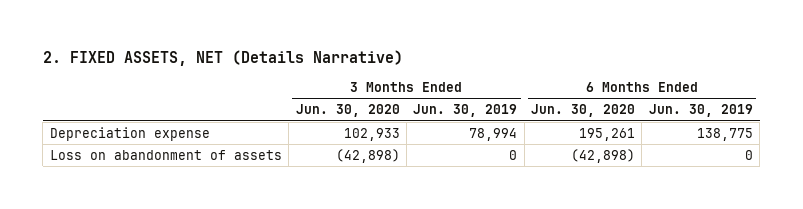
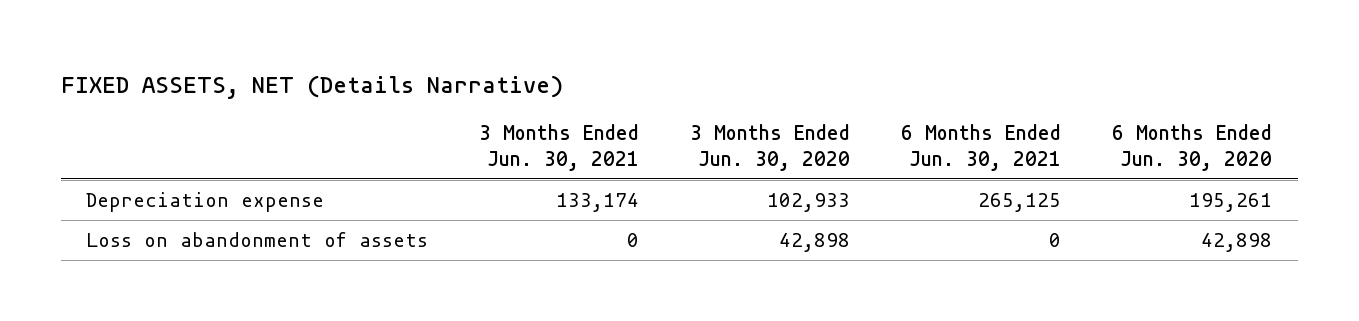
[42,50,403,67] 2. FIXED ASSETS, NET (Details Narrative) -> [60,74,563,99] FIXED ASSETS, NET (Details Narrative)
[413,104,518,118] Jun. 30, 2019 -> none
[648,104,753,118] Jun. 30, 2019 -> none
none -> [479,124,640,171] 3 Months Ended Jun. 30, 2021
none -> [901,124,1062,171] 6 Months Ended Jun. 30, 2021
[335,148,400,163] (42,898) -> [779,233,851,253] 42,898
[571,148,636,163] (42,898) -> [1201,233,1273,253] 42,898

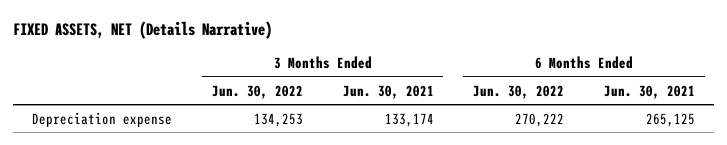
[690,124,851,171] 3 Months Ended Jun. 30, 2020 -> none
[1112,124,1273,171] 6 Months Ended Jun. 30, 2020 -> none
none -> [211,84,303,99] Jun. 30, 2022
none -> [473,84,565,99] Jun. 30, 2022
[86,232,429,248] Loss on abandonment of assets -> none

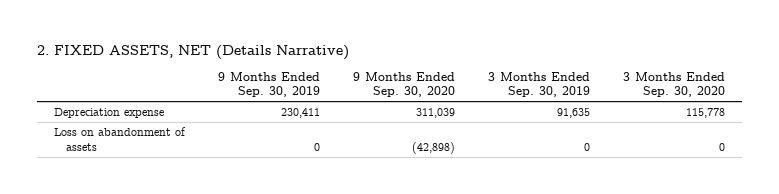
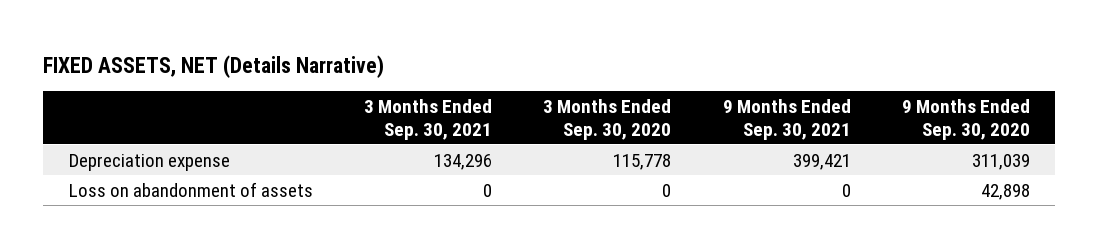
[36,45,349,61] 2. FIXED ASSETS, NET (Details Narrative) -> [43,54,385,78] FIXED ASSETS, NET (Details Narrative)
[217,71,320,98] 9 Months Ended Sep. 30, 2019 -> none
[488,71,591,98] 3 Months Ended Sep. 30, 2019 -> none
none -> [364,99,493,140] 3 Months Ended Sep. 30, 2021
none -> [722,99,851,140] 9 Months Ended Sep. 30, 2021
[411,141,455,154] (42,898) -> [980,183,1030,200] 42,898

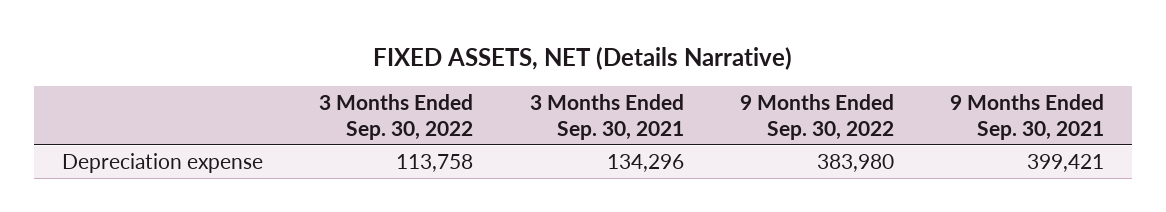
[543,99,672,140] 3 Months Ended Sep. 30, 2020 -> none
[901,99,1030,140] 9 Months Ended Sep. 30, 2020 -> none
none -> [319,93,474,140] 3 Months Ended Sep. 30, 2022
none -> [739,93,894,140] 9 Months Ended Sep. 30, 2022
[68,181,313,197] Loss on abandonment of assets -> none

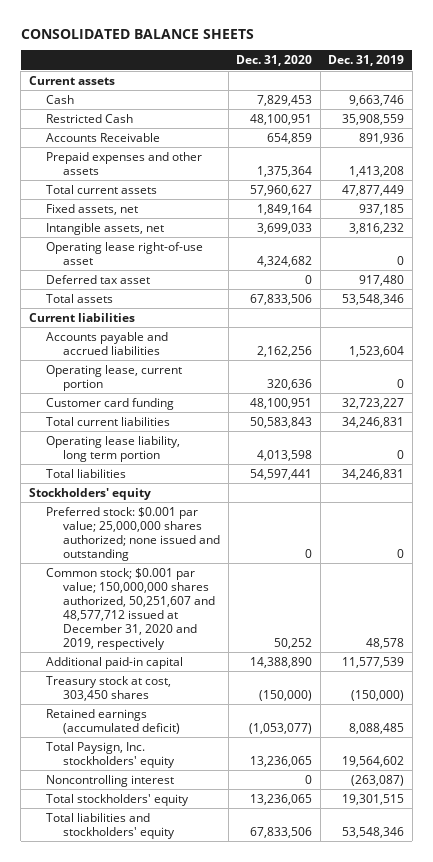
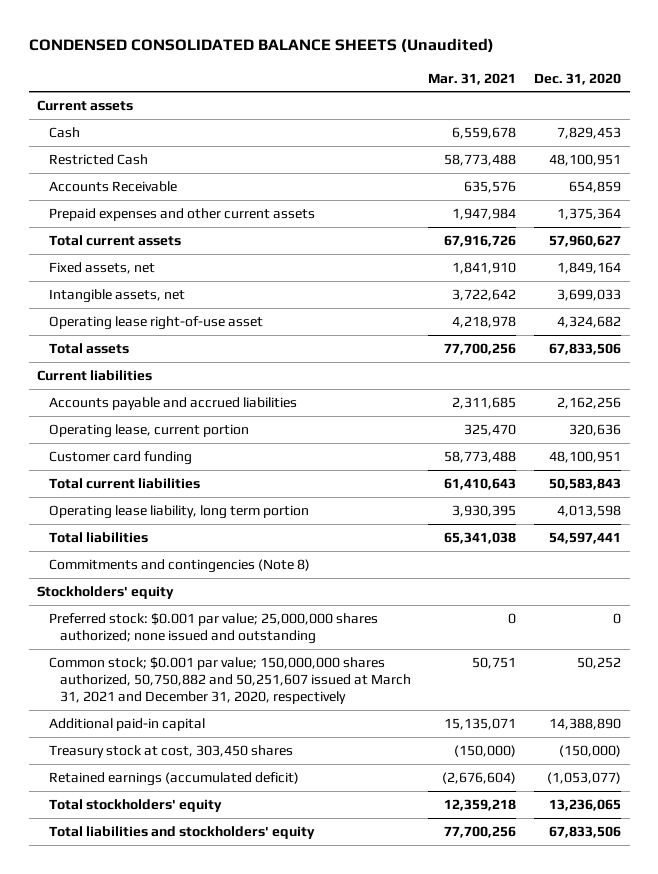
[20,28,254,39] CONSOLIDATED BALANCE SHEETS -> [28,38,494,54] CONDENSED CONSOLIDATED BALANCE SHEETS (Unaudited)
[328,55,405,67] Dec. 31, 2019 -> none
none -> [428,72,517,85] Mar. 31, 2021
[46,151,203,175] Prepaid expenses and other assets -> [48,207,315,221] Prepaid expenses and other current assets
[46,274,151,284] Deferred tax asset -> none
none -> [48,558,310,573] Commitments and contingencies (Note 8)
[46,567,216,650] Common stock; $0.001 par value; 150,000,000 shares authorized, 50,251,607 and 48,577,712 issued at December 31, 2020 and 2019, respectively -> [48,656,411,705] Common stock; $0.001 par value; 150,000,000 shares authorized, 50,750,882 and 50,251,607 issued at March 31, 2021 and December 31, 2020, respectively
[46,741,176,768] Total Paysign, Inc. stockholders' equity -> none
[46,774,175,787] Noncontrolling interest -> none

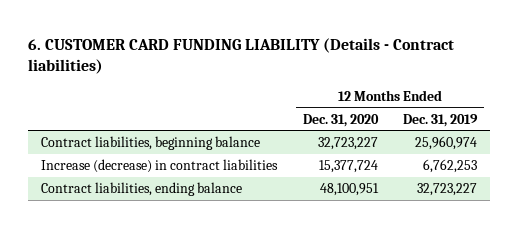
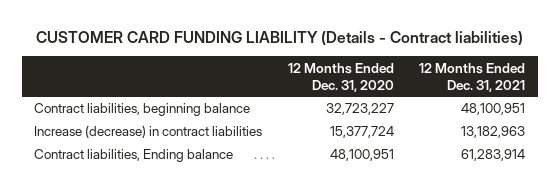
[28,37,455,75] 6. CUSTOMER CARD FUNDING LIABILITY (Details - Contract liabilities) -> [35,30,523,46] CUSTOMER CARD FUNDING LIABILITY (Details - Contract liabilities)
[403,113,479,127] Dec. 31, 2019 -> none
none -> [418,62,525,93] 12 Months Ended Dec. 31, 2021
[41,182,243,197] Contract liabilities, ending balance -> [34,149,234,163] Contract liabilities, Ending balance

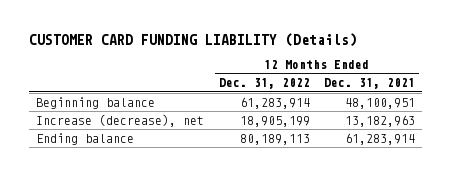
[35,30,523,46] CUSTOMER CARD FUNDING LIABILITY (Details - Contract liabilities) -> [29,32,358,47] CUSTOMER CARD FUNDING LIABILITY (Details)
[287,62,394,93] 12 Months Ended Dec. 31, 2020 -> none
none -> [218,78,310,90] Dec. 31, 2022
[34,103,251,117] Contract liabilities, beginning balance -> [36,96,156,109] Beginning balance
[34,125,263,139] Increase (decrease) in contract liabilities -> [36,113,205,127] Increase (decrease), net
[34,149,234,163] Contract liabilities, Ending balance -> [36,132,135,145] Ending balance

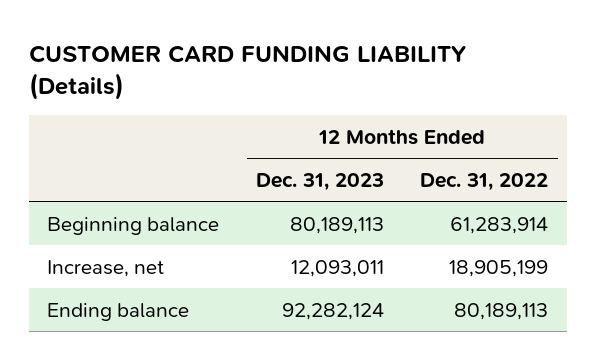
[323,78,415,90] Dec. 31, 2021 -> none
none -> [255,172,384,191] Dec. 31, 2023
[36,113,205,127] Increase (decrease), net -> [47,259,165,277] Increase, net

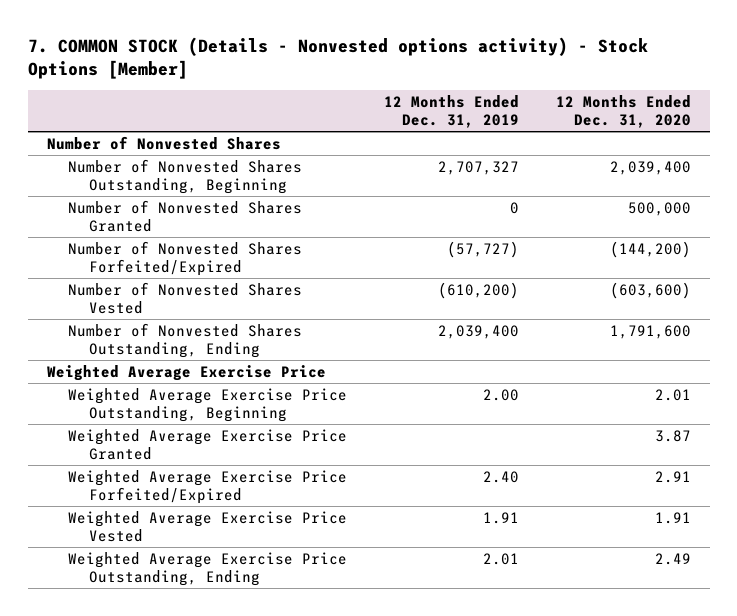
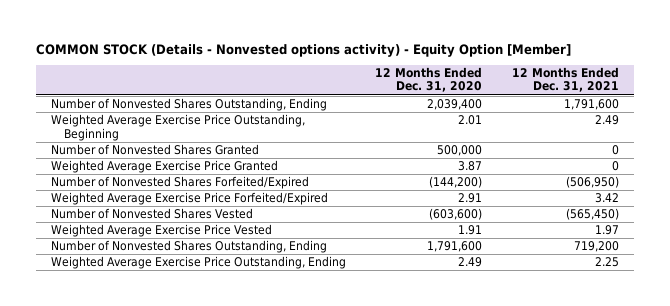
[27,36,648,80] 7. COMMON STOCK (Details - Nonvested options activity) - Stock Options [Member] -> [36,43,572,57] COMMON STOCK (Details - Nonvested options activity) - Equity Option [Member]
[383,95,519,129] 12 Months Ended Dec. 31, 2019 -> none
none -> [512,67,620,93] 12 Months Ended Dec. 31, 2021
[46,135,281,150] Number of Nonvested Shares -> none
[46,364,326,381] Weighted Average Exercise Price -> none
[67,158,302,194] Number of Nonvested Shares Outstanding, Beginning -> [50,98,327,112] Number of Nonvested Shares Outstanding, Ending
[67,199,302,232] Number of Nonvested Shares Granted -> [50,144,259,156] Number of Nonvested Shares Granted
[67,240,302,276] Number of Nonvested Shares Forfeited/Expired -> [50,176,309,190] Number of Nonvested Shares Forfeited/Expired
[67,281,302,314] Number of Nonvested Shares Vested -> [50,208,253,220] Number of Nonvested Shares Vested
[67,322,302,358] Number of Nonvested Shares Outstanding, Ending -> [50,240,327,254] Number of Nonvested Shares Outstanding, Ending

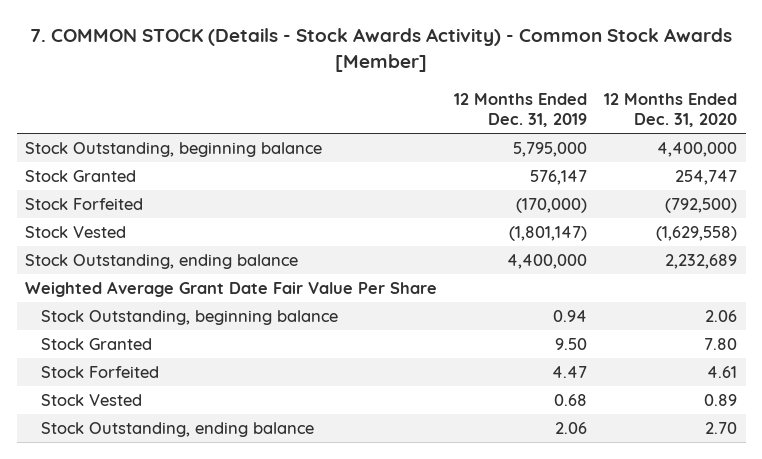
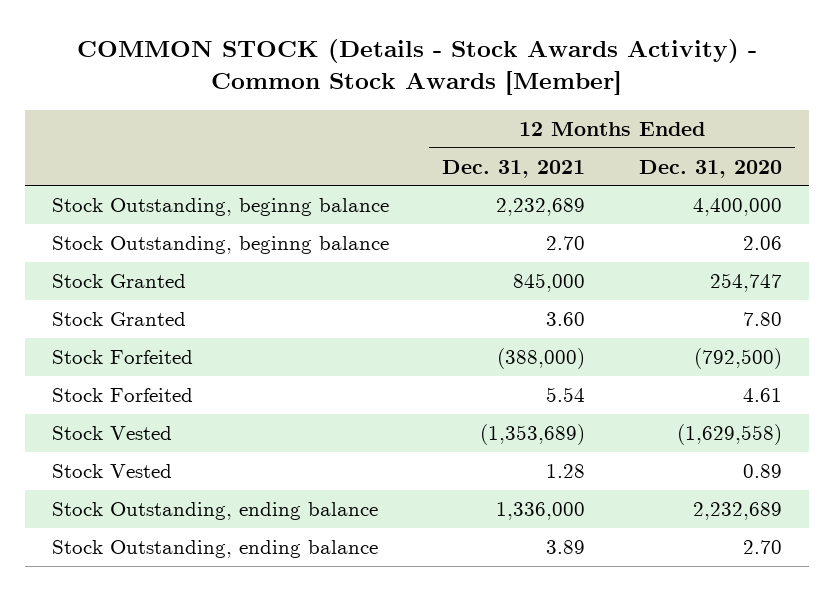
[30,28,733,73] 7. COMMON STOCK (Details - Stock Awards Activity) - Common Stock Awards [Member] -> [76,39,757,96] COMMON STOCK (Details - Stock Awards Activity) - Common Stock Awards [Member]
[454,93,588,127] 12 Months Ended Dec. 31, 2019 -> none
none -> [442,159,586,178] Dec. 31, 2021
[25,142,323,158] Stock Outstanding, beginning balance -> [51,197,389,216] Stock Outstanding, beginng balance
none -> [51,235,389,254] Stock Outstanding, beginng balance
[25,281,438,298] Weighted Average Grant Date Fair Value Per Share -> none
[40,310,338,326] Stock Outstanding, beginning balance -> none
[25,198,144,211] Stock Forfeited -> [51,349,193,364] Stock Forfeited
[25,226,127,239] Stock Vested -> [51,425,172,440] Stock Vested
[25,254,299,270] Stock Outstanding, ending balance -> [51,501,378,520] Stock Outstanding, ending balance

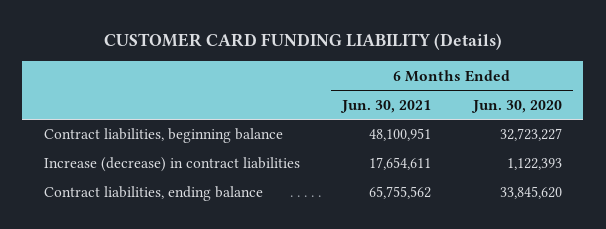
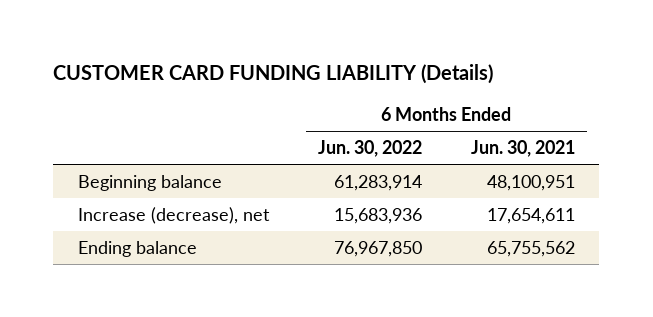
[471,99,563,113] Jun. 30, 2020 -> none
none -> [317,140,422,158] Jun. 30, 2022
[43,128,283,144] Contract liabilities, beginning balance -> [77,174,222,191] Beginning balance
[43,157,300,173] Increase (decrease) in contract liabilities -> [77,206,270,224] Increase (decrease), net
[43,186,263,202] Contract liabilities, ending balance -> [77,240,197,257] Ending balance

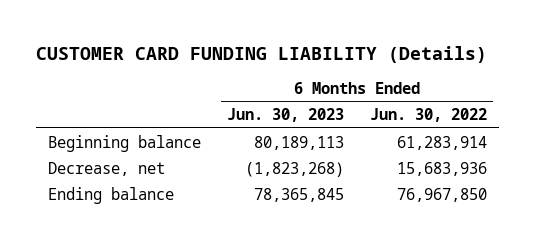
[470,140,575,158] Jun. 30, 2021 -> none
none -> [227,108,345,123] Jun. 30, 2023
[77,206,270,224] Increase (decrease), net -> [48,161,166,176] Decrease, net

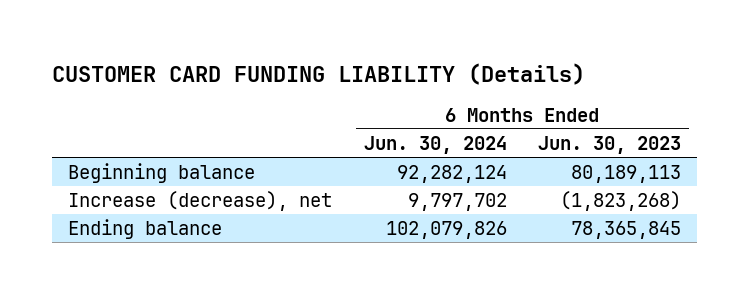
[369,108,487,123] Jun. 30, 2022 -> none
none -> [363,135,507,154] Jun. 30, 2024
[48,161,166,176] Decrease, net -> [67,191,332,212] Increase (decrease), net

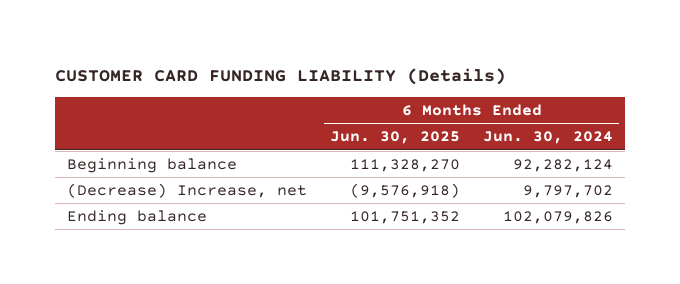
[538,135,682,154] Jun. 30, 2023 -> none
none -> [330,131,461,145] Jun. 30, 2025
[67,191,332,212] Increase (decrease), net -> [67,182,308,198] (Decrease) Increase, net

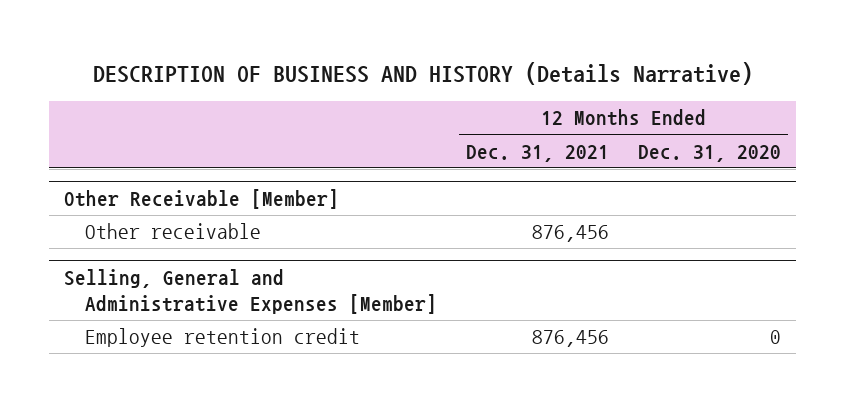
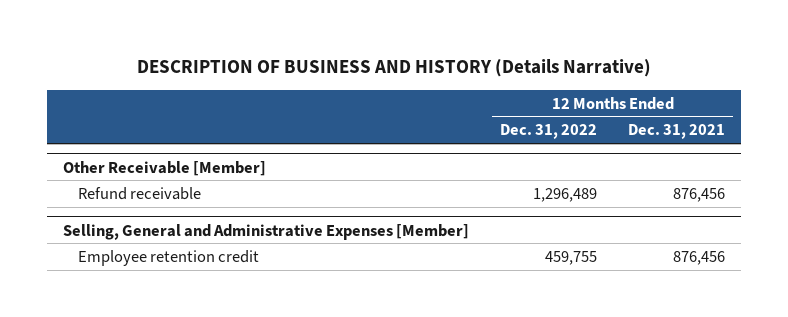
[638,144,782,162] Dec. 31, 2020 -> none
none -> [500,124,598,140] Dec. 31, 2022
[84,223,261,240] Other receivable -> [78,186,202,200] Refund receivable

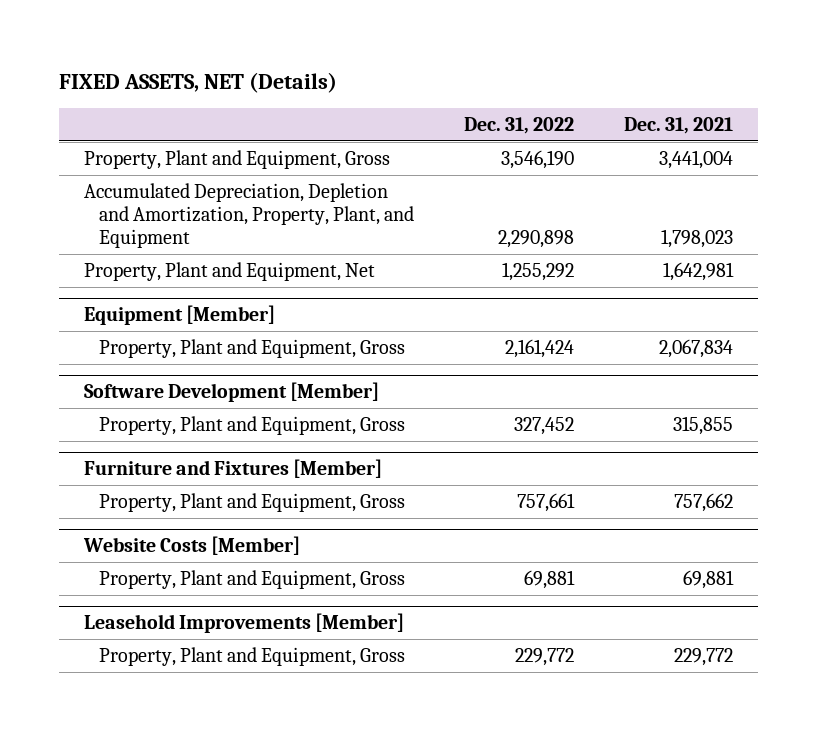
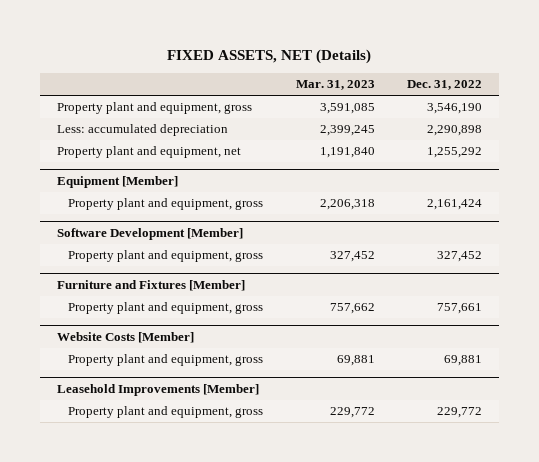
[623,117,733,135] Dec. 31, 2021 -> none
none -> [295,80,375,91] Mar. 31, 2023
[84,149,391,169] Property, Plant and Equipment, Gross -> [56,102,252,115] Property plant and equipment, gross
[84,182,415,249] Accumulated Depreciation, Depletion and Amortization, Property, Plant, and Equipment -> [56,124,228,137] Less: accumulated depreciation
[84,261,376,281] Property, Plant and Equipment, Net -> [56,146,241,159] Property plant and equipment, net
[99,338,406,358] Property, Plant and Equipment, Gross -> [67,198,263,211] Property plant and equipment, gross
[99,415,406,435] Property, Plant and Equipment, Gross -> [67,250,263,263] Property plant and equipment, gross
[99,492,406,512] Property, Plant and Equipment, Gross -> [67,302,263,315] Property plant and equipment, gross
[99,569,406,589] Property, Plant and Equipment, Gross -> [67,354,263,367] Property plant and equipment, gross
[99,646,406,666] Property, Plant and Equipment, Gross -> [67,406,263,419] Property plant and equipment, gross

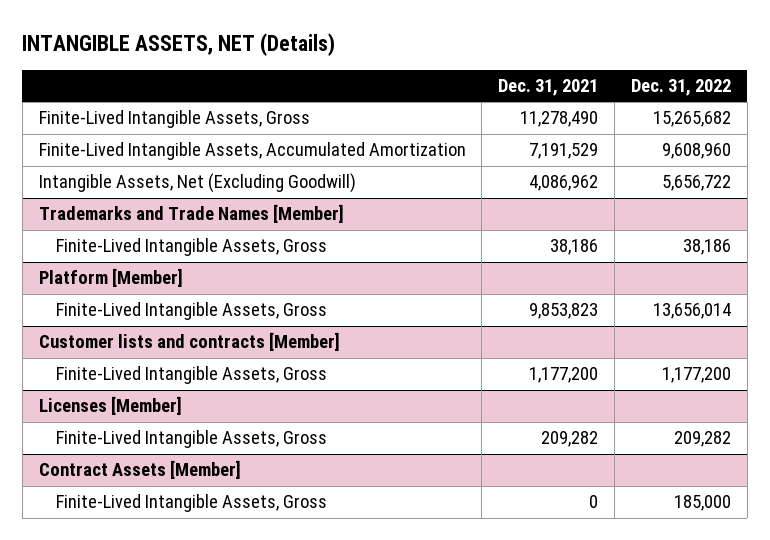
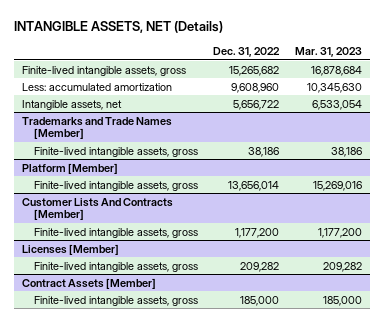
[498,79,599,97] Dec. 31, 2021 -> none
none -> [295,47,363,58] Mar. 31, 2023
[38,110,310,129] Finite-Lived Intangible Assets, Gross -> [22,65,187,76] Finite-lived intangible assets, gross
[38,142,466,161] Finite-Lived Intangible Assets, Accumulated Amortization -> [22,82,173,91] Less: accumulated amortization
[38,173,356,194] Intangible Assets, Net (Excluding Goodwill) -> [22,99,123,110] Intangible assets, net
[56,238,328,257] Finite-Lived Intangible Assets, Gross -> [33,146,198,157] Finite-lived intangible assets, gross
[56,302,328,321] Finite-Lived Intangible Assets, Gross -> [33,180,198,191] Finite-lived intangible assets, gross
[38,332,340,352] Customer lists and contracts [Member] -> [22,197,174,221] Customer Lists And Contracts [Member]
[56,366,328,385] Finite-Lived Intangible Assets, Gross -> [33,227,198,238] Finite-lived intangible assets, gross
[56,430,328,449] Finite-Lived Intangible Assets, Gross -> [33,261,198,272] Finite-lived intangible assets, gross
[56,494,328,513] Finite-Lived Intangible Assets, Gross -> [33,295,198,306] Finite-lived intangible assets, gross

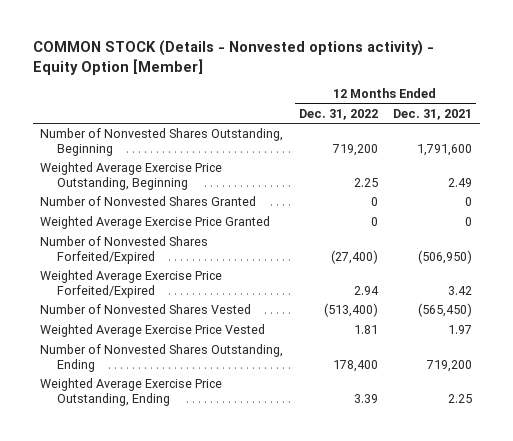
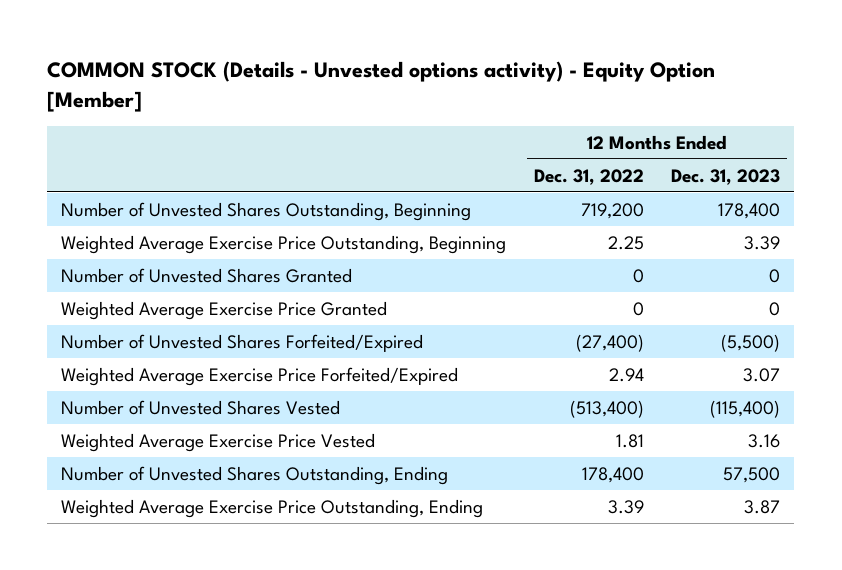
[32,40,434,75] COMMON STOCK (Details - Nonvested options activity) - Equity Option [Member] -> [47,61,716,112] COMMON STOCK (Details - Unvested options activity) - Equity Option [Member]
[393,108,473,120] Dec. 31, 2021 -> none
none -> [671,168,781,185] Dec. 31, 2023
[40,128,284,157] Number of Nonvested Shares Outstanding, Beginning -> [61,201,472,221] Number of Unvested Shares Outstanding, Beginning
[40,196,257,207] Number of Nonvested Shares Granted -> [61,267,353,283] Number of Unvested Shares Granted
[40,236,209,265] Number of Nonvested Shares Forfeited/Expired -> [61,333,424,352] Number of Unvested Shares Forfeited/Expired
[40,304,252,315] Number of Nonvested Shares Vested -> [61,399,341,415] Number of Unvested Shares Vested
[40,344,284,373] Number of Nonvested Shares Outstanding, Ending -> [61,465,449,485] Number of Unvested Shares Outstanding, Ending

